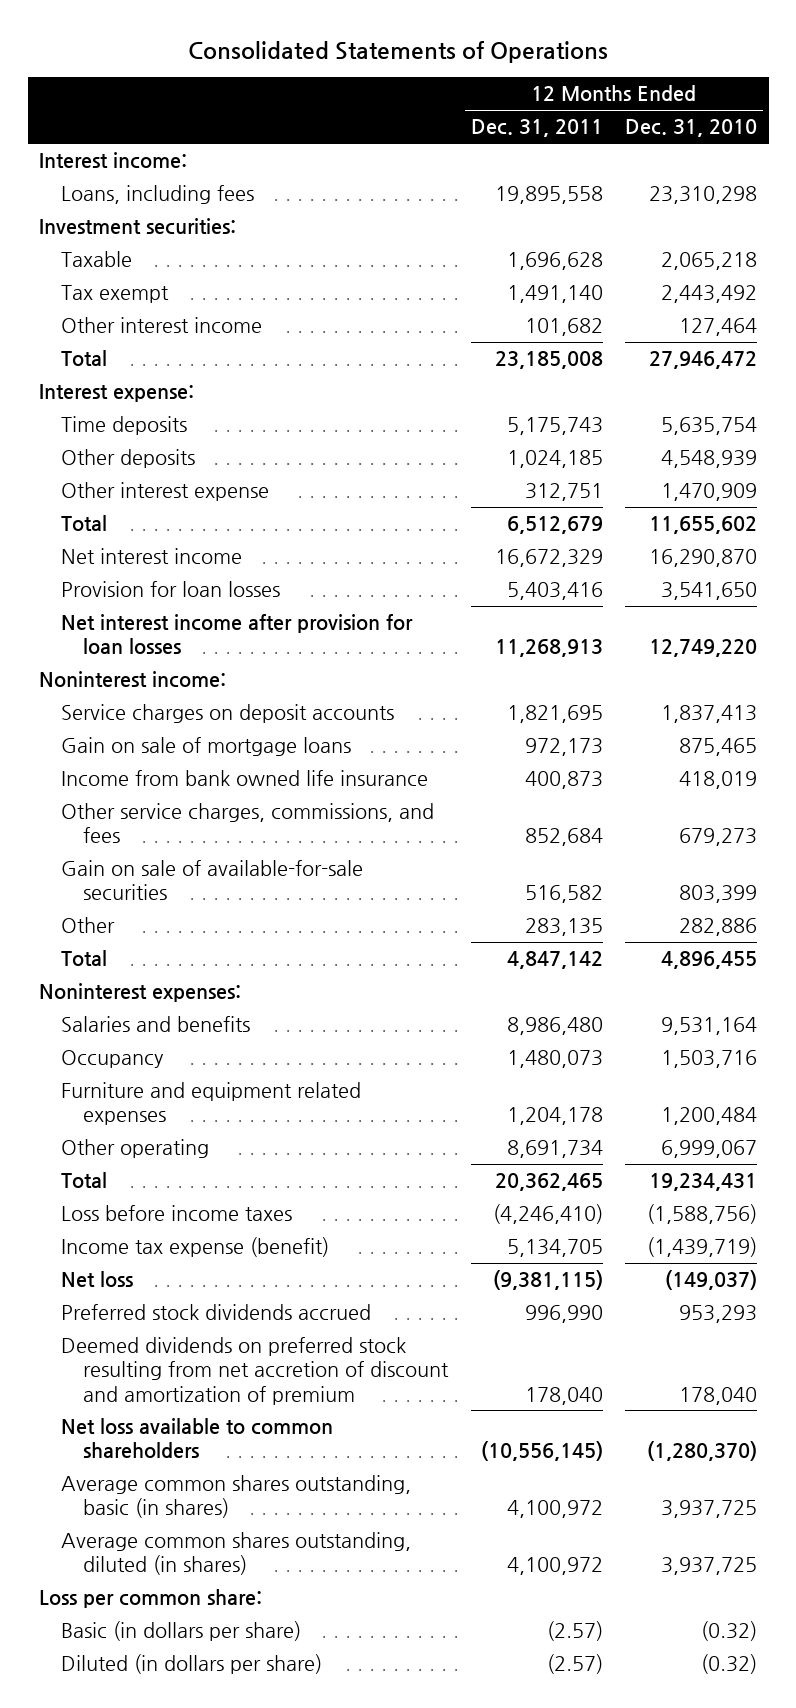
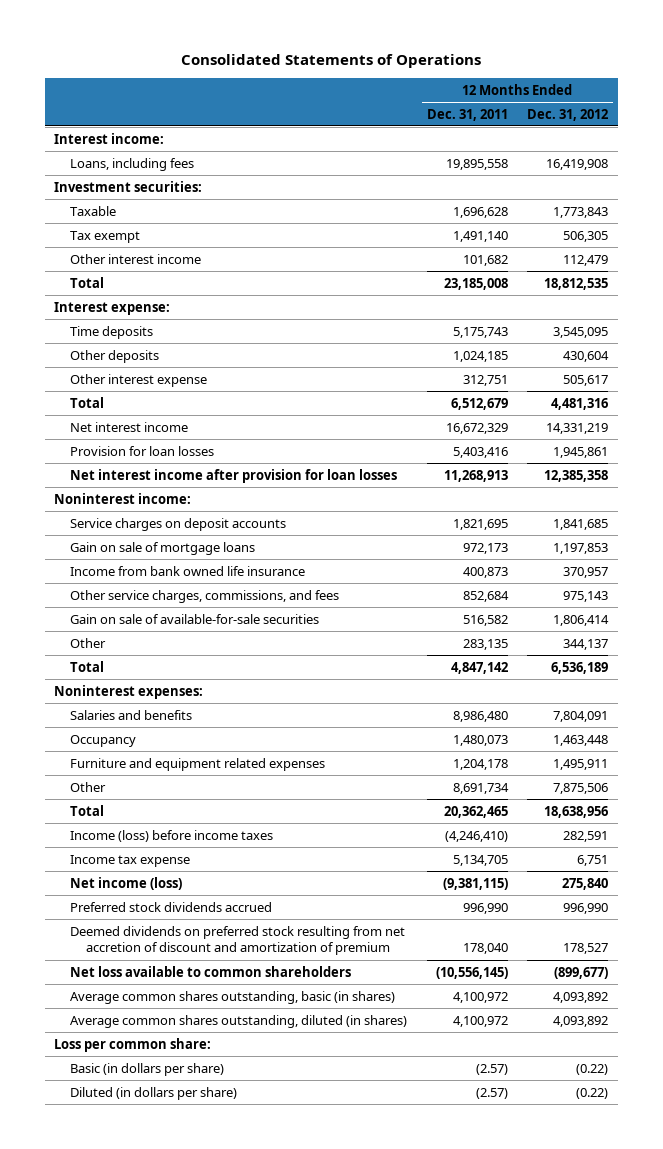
[625,119,758,138] Dec. 31, 2010 -> none
none -> [527,108,609,121] Dec. 31, 2012
[60,1139,209,1159] Other operating -> [70,781,107,792] Other
[60,1205,292,1222] Loss before income taxes -> [70,829,274,842] Income (loss) before income taxes
[60,1237,329,1258] Income tax expense (benefit) -> [70,854,191,867] Income tax expense
[60,1271,133,1288] Net loss -> [70,876,183,890] Net income (loss)

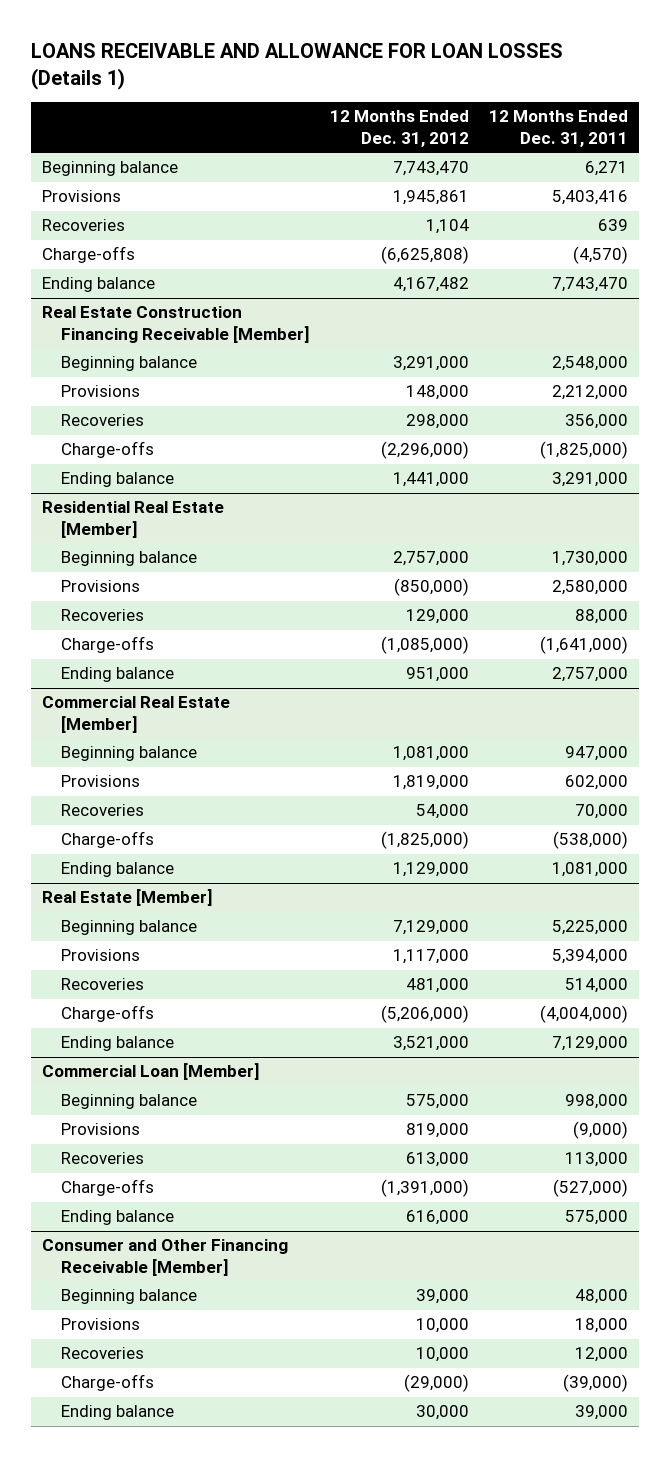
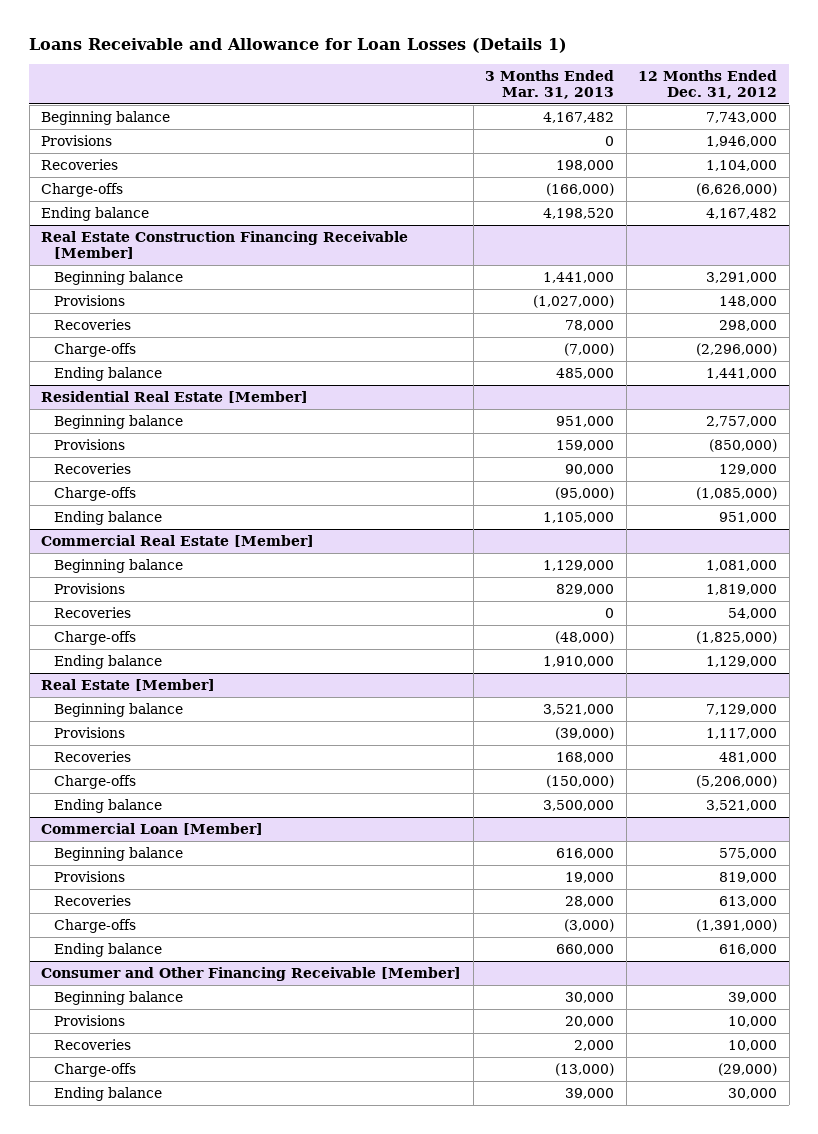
[31,43,564,90] LOANS RECEIVABLE AND ALLOWANCE FOR LOAN LOSSES (Details 1) -> [29,38,568,54] Loans Receivable and Allowance for Loan Losses (Details 1)
[489,110,629,148] 12 Months Ended Dec. 31, 2011 -> none
none -> [485,69,615,100] 3 Months Ended Mar. 31, 2013
[392,161,469,177] 7,743,470 -> [706,111,778,123] 7,743,000
[392,190,469,206] 1,945,861 -> [706,135,778,147] 1,946,000
[425,219,469,235] 1,104 -> [706,159,778,171] 1,104,000
[380,246,469,265] (6,625,808) -> [696,182,778,196] (6,626,000)

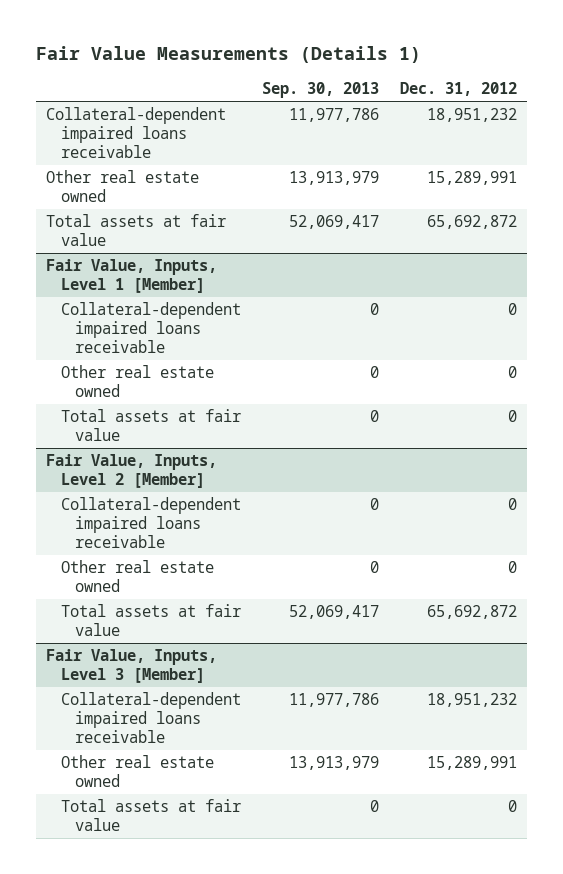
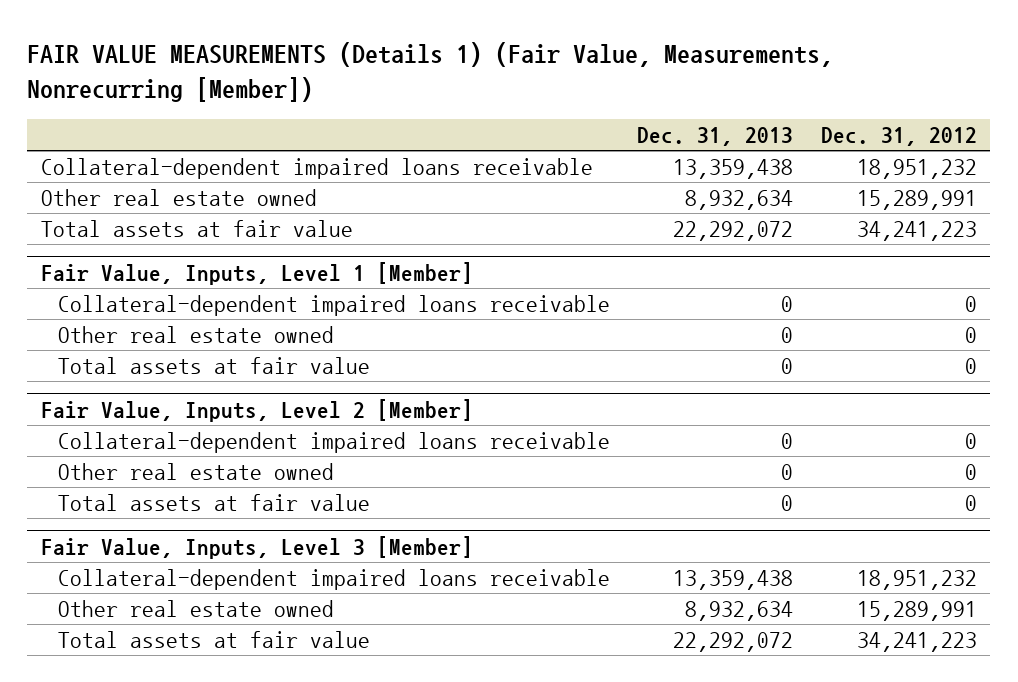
[35,46,421,64] Fair Value Measurements (Details 1) -> [27,42,834,102] FAIR VALUE MEASUREMENTS (Details 1) (Fair Value, Measurements, Nonrecurring [Member])
[261,82,379,99] Sep. 30, 2013 -> none
none -> [637,126,794,146] Dec. 31, 2013
[426,215,517,230] 65,692,872 -> [856,220,977,241] 34,241,223
[426,605,517,620] 65,692,872 -> [964,494,977,511] 0
[507,800,517,813] 0 -> [856,631,977,652] 34,241,223

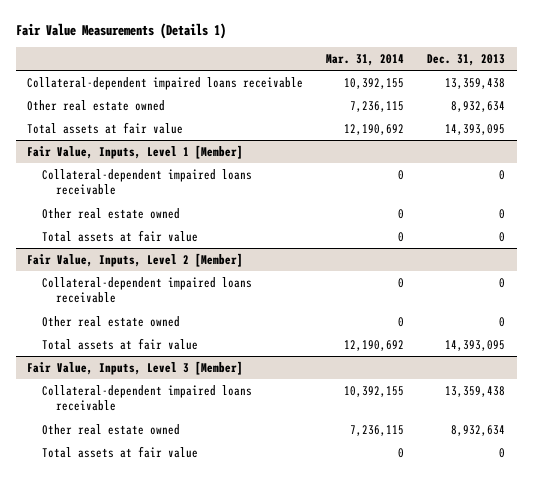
[27,42,834,102] FAIR VALUE MEASUREMENTS (Details 1) (Fair Value, Measurements, Nonrecurring [Member]) -> [15,22,226,39] Fair Value Measurements (Details 1)
[820,126,977,146] Dec. 31, 2012 -> none
none -> [326,53,405,66] Mar. 31, 2014
[673,220,794,241] 22,292,072 -> [445,123,506,135] 14,393,095
[781,494,794,511] 0 -> [445,339,506,351] 14,393,095
[673,631,794,652] 22,292,072 -> [499,447,506,458] 0

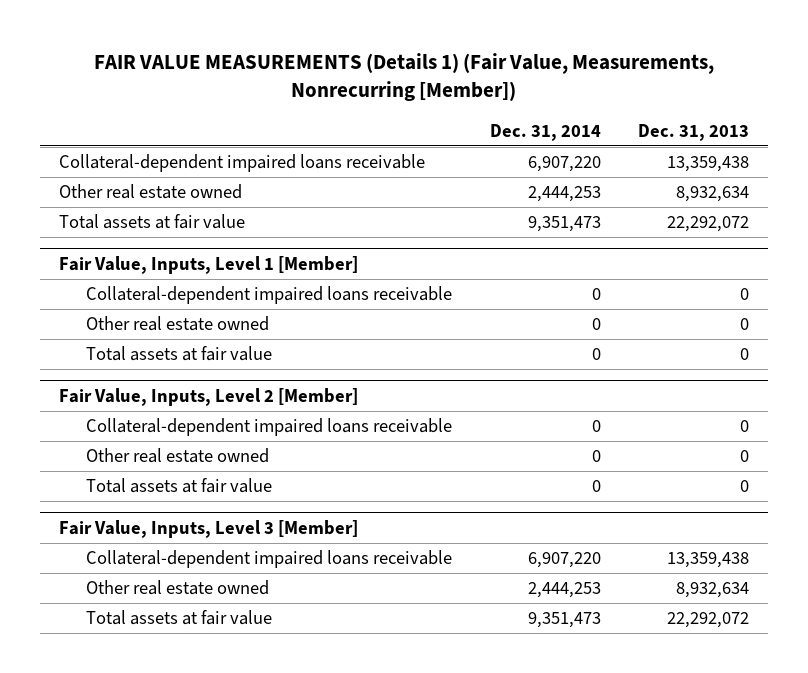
[15,22,226,39] Fair Value Measurements (Details 1) -> [93,52,714,102] FAIR VALUE MEASUREMENTS (Details 1) (Fair Value, Measurements, Nonrecurring [Member])
[326,53,405,66] Mar. 31, 2014 -> none
none -> [489,123,601,141] Dec. 31, 2014
[445,123,506,135] 14,393,095 -> [667,216,750,233] 22,292,072
[445,339,506,351] 14,393,095 -> [740,480,750,493] 0
[499,447,506,458] 0 -> [667,612,750,629] 22,292,072

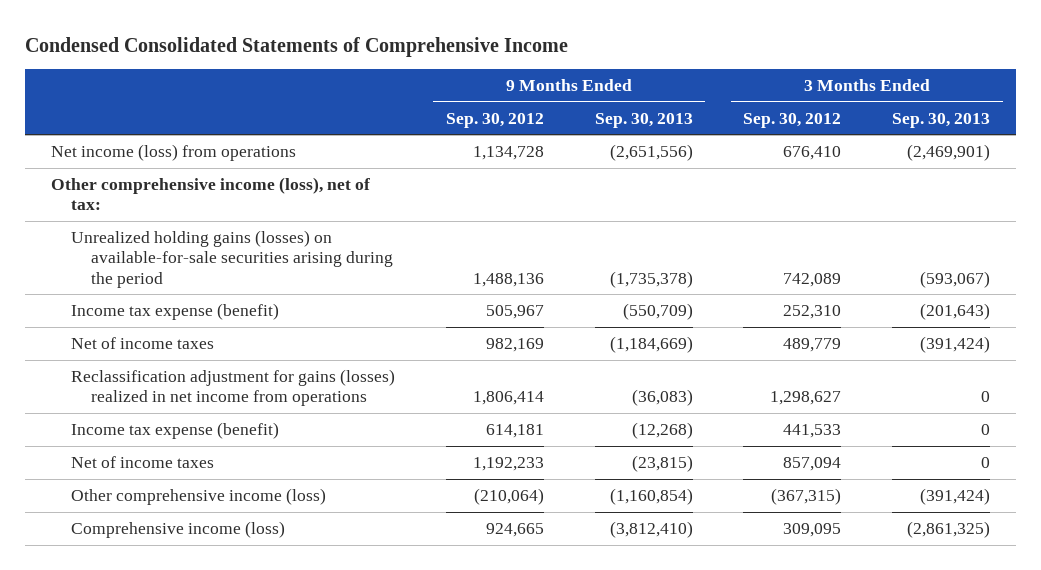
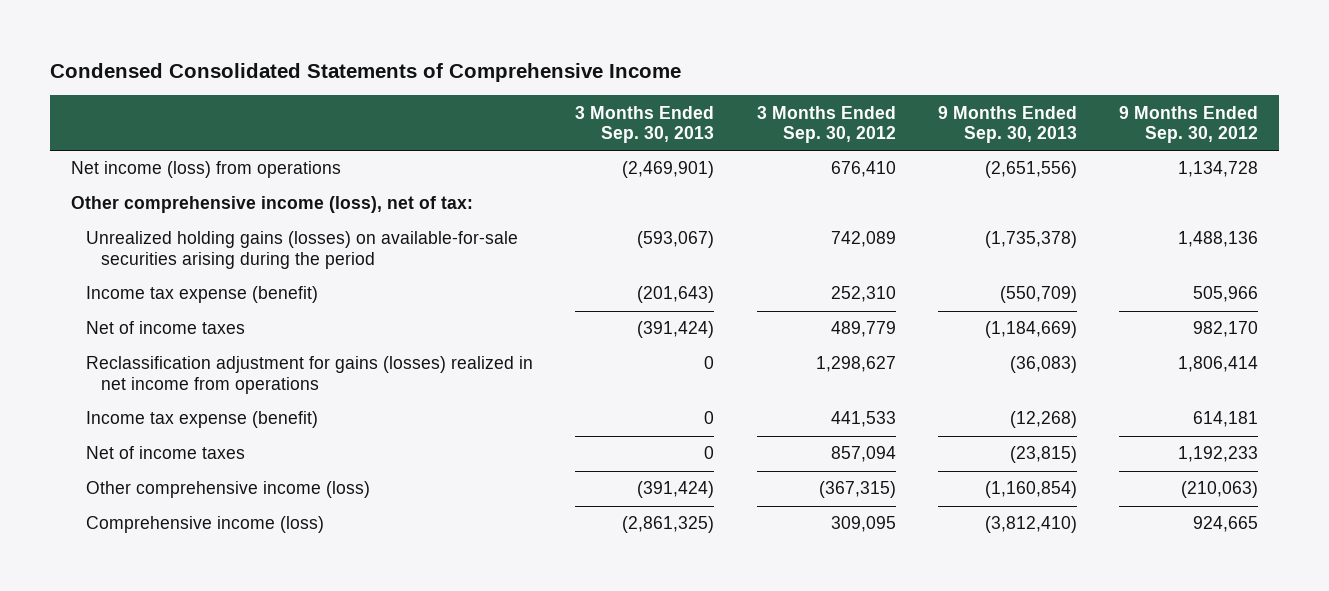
[485,304,544,319] 505,967 -> [1193,286,1259,303] 505,966
[485,337,544,352] 982,169 -> [1193,321,1259,338] 982,170
[473,487,544,505] (210,064) -> [1181,481,1259,499] (210,063)

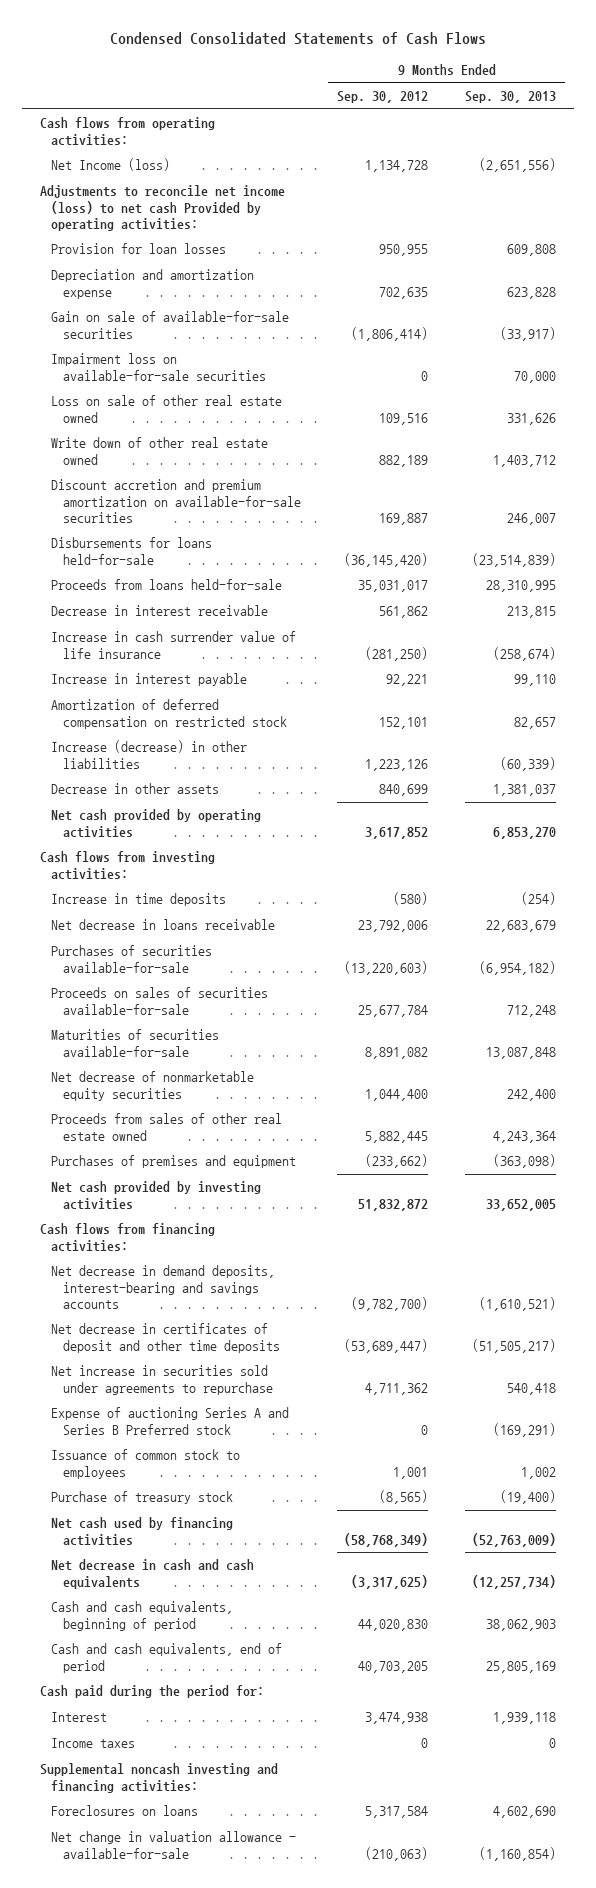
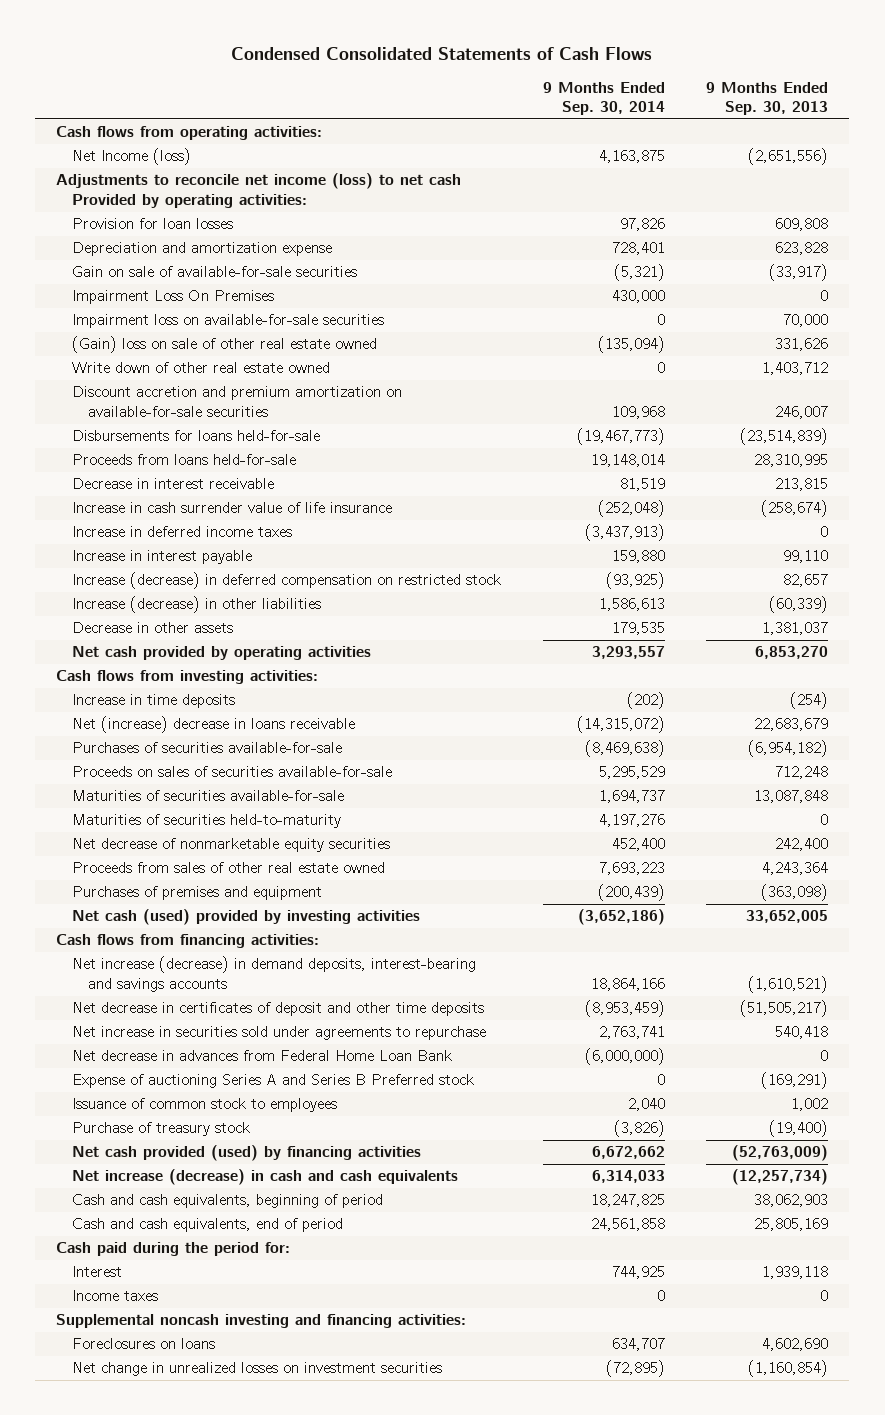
[337,91,429,104] Sep. 30, 2012 -> none
none -> [542,81,665,116] 9 Months Ended Sep. 30, 2014
none -> [72,290,275,305] Impairment Loss On Premises
[51,395,283,423] Loss on sale of other real estate owned -> [72,336,378,354] (Gain) loss on sale of other real estate owned
none -> [72,526,293,538] Increase in deferred income taxes
[51,699,288,729] Amortization of deferred compensation on restricted stock -> [72,572,502,590] Increase (decrease) in deferred compensation on restricted stock
[51,919,276,931] Net decrease in loans receivable -> [72,716,356,734] Net (increase) decrease in loans receivable
none -> [72,814,342,829] Maturities of securities held-to-maturity
[51,1181,262,1210] Net cash provided by investing activities -> [72,909,421,926] Net cash (used) provided by investing activities
[51,1265,276,1309] Net decrease in demand deposits, interest-bearing and savings accounts -> [72,956,477,992] Net increase (decrease) in demand deposits, interest-bearing and savings accounts
none -> [72,1050,453,1062] Net decrease in advances from Federal Home Loan Bank
[51,1517,234,1546] Net cash used by financing activities -> [72,1145,422,1162] Net cash provided (used) by financing activities
[51,1559,255,1589] Net decrease in cash and cash equivalents -> [72,1169,459,1186] Net increase (decrease) in cash and cash equivalents
[51,1831,297,1859] Net change in valuation allowance - available-for-sale -> [72,1362,443,1377] Net change in unrealized losses on investment securities

